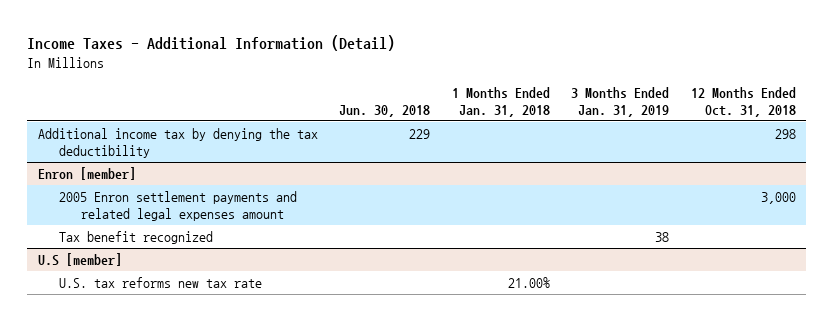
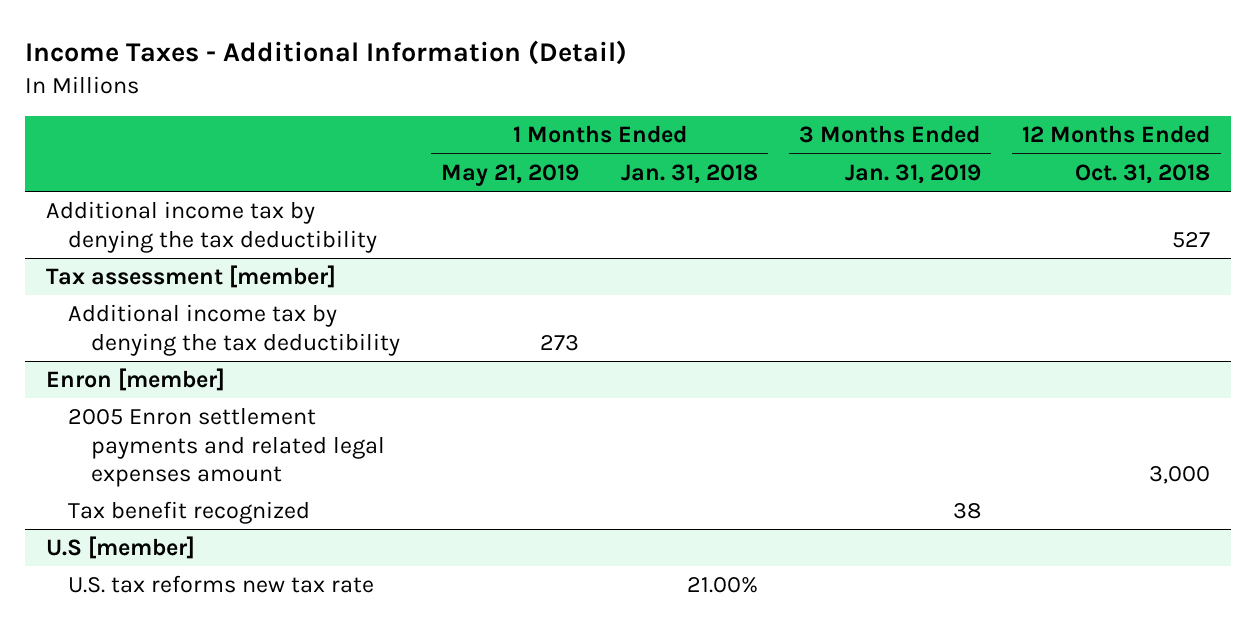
[339,104,431,117] Jun. 30, 2018 -> none
none -> [441,163,580,186] May 21, 2019
[774,128,796,139] 298 -> [1172,231,1211,248] 527
none -> [45,265,336,289] Tax assessment [member]
none -> [68,304,400,356] Additional income tax by denying the tax deductibility

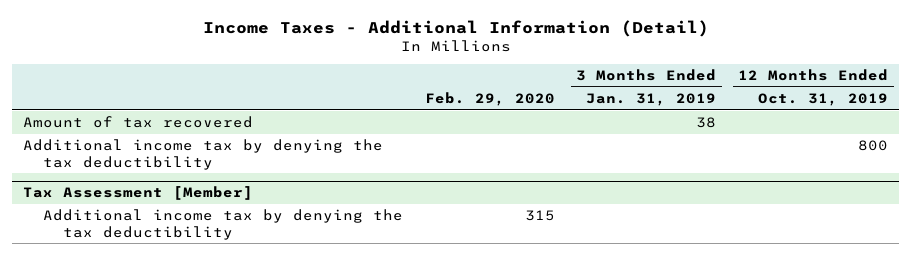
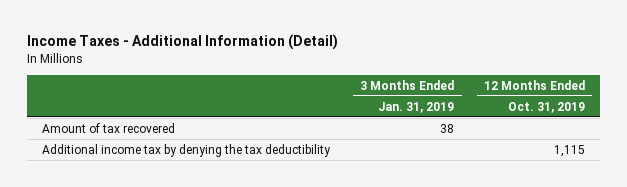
[424,91,555,106] Feb. 29, 2020 -> none
[22,186,253,201] Tax Assessment [Member] -> none
[42,209,403,240] Additional income tax by denying the tax deductibility -> none
[858,140,889,152] 800 -> [554,144,586,157] 1,115

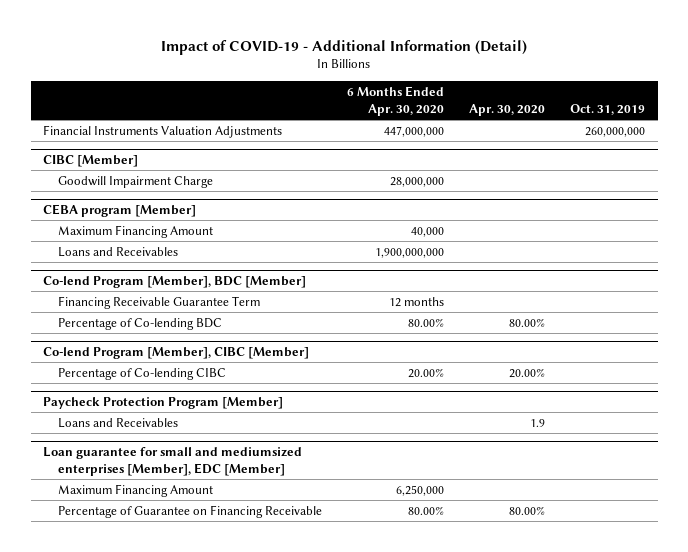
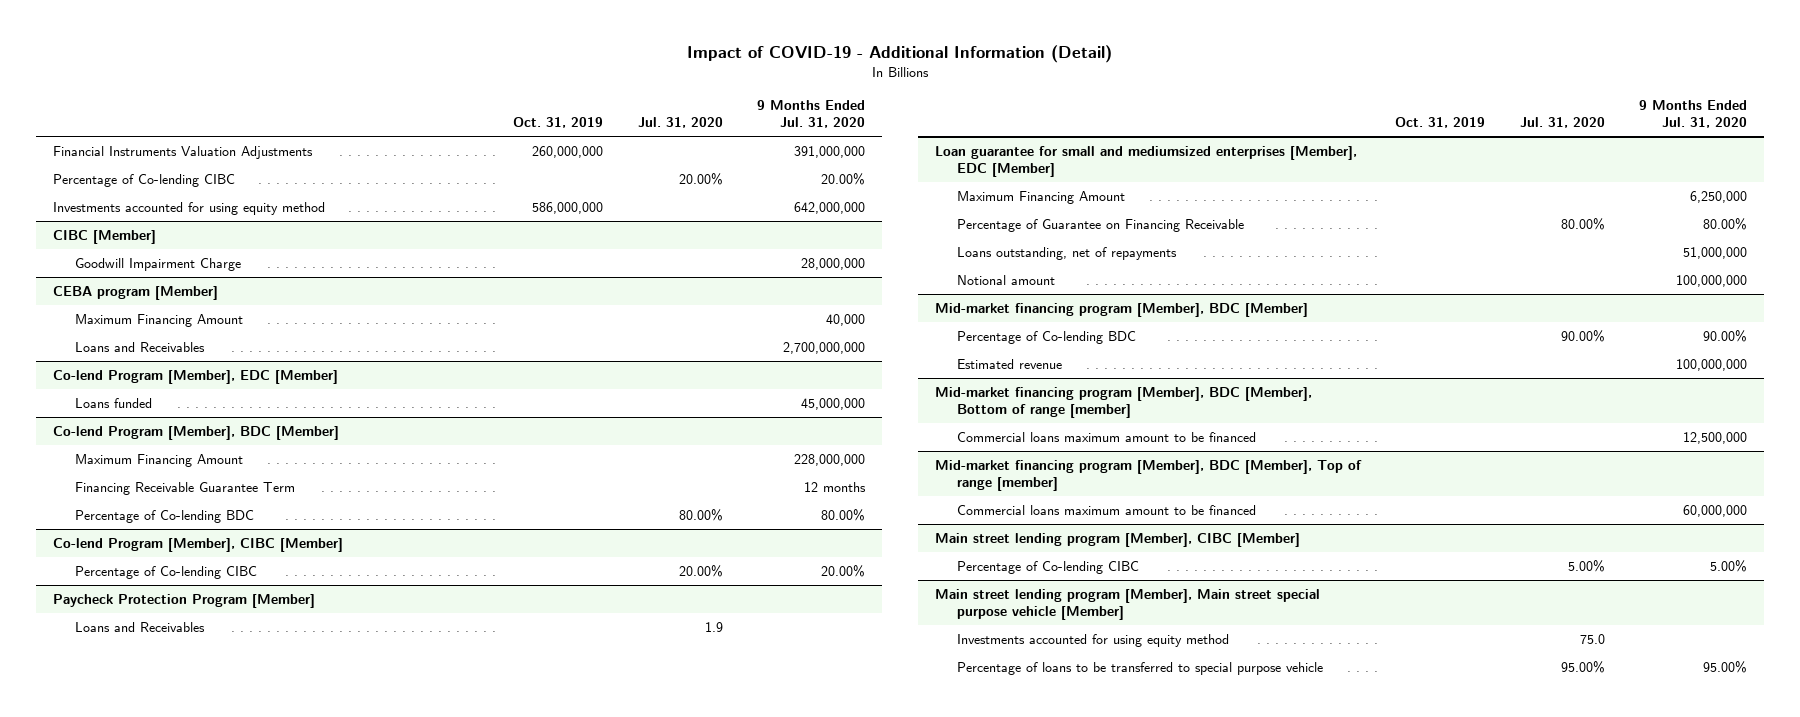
[346,86,444,116] 6 Months Ended Apr. 30, 2020 -> none
[468,103,545,116] Apr. 30, 2020 -> none
none -> [637,117,723,129] Jul. 31, 2020
none -> [757,100,866,129] 9 Months Ended Jul. 31, 2020
none -> [52,173,235,187] Percentage of Co-lending CIBC
none -> [52,201,325,215] Investments accounted for using equity method
none -> [52,369,338,384] Co-lend Program [Member], EDC [Member]
none -> [75,397,153,408] Loans funded
none -> [75,453,244,467] Maximum Financing Amount
none -> [957,246,1178,260] Loans outstanding, net of repayments
none -> [957,274,1056,285] Notional amount
none -> [934,302,1308,317] Mid-market financing program [Member], BDC [Member]
none -> [957,330,1137,344] Percentage of Co-lending BDC
none -> [957,358,1063,369] Estimated revenue
none -> [934,386,1312,418] Mid-market financing program [Member], BDC [Member], Bottom of range [member]
none -> [957,431,1257,442] Commercial loans maximum amount to be financed
none -> [934,459,1362,491] Mid-market financing program [Member], BDC [Member], Top of range [member]
none -> [957,504,1257,515] Commercial loans maximum amount to be financed
none -> [934,532,1300,547] Main street lending program [Member], CIBC [Member]
none -> [957,560,1140,574] Percentage of Co-lending CIBC
none -> [934,588,1320,620] Main street lending program [Member], Main street special purpose vehicle [Member]
none -> [957,633,1230,647] Investments accounted for using equity method
none -> [957,661,1324,675] Percentage of loans to be transferred to special purpose vehicle

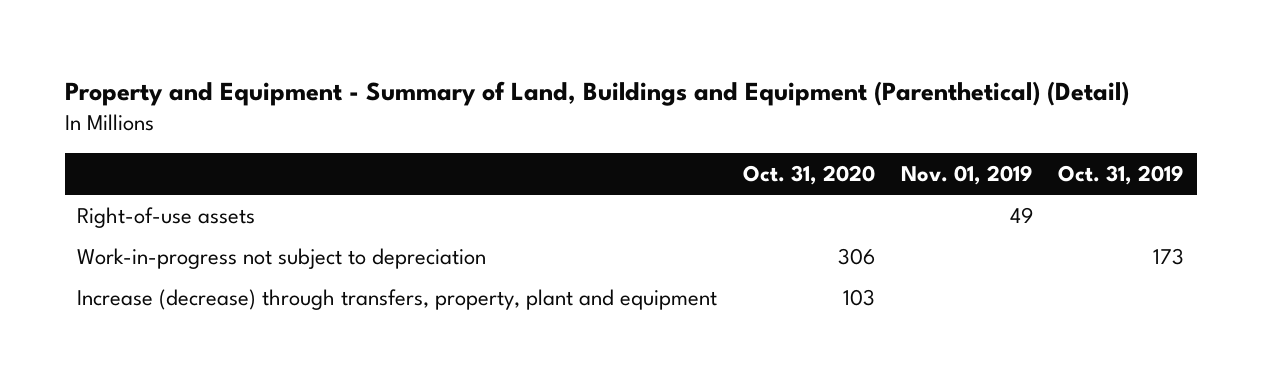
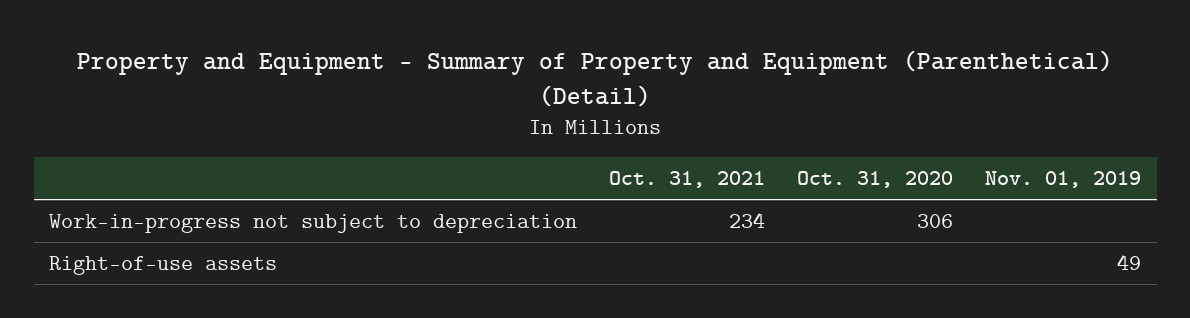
[64,80,1129,106] Property and Equipment - Summary of Land, Buildings and Equipment (Parenthetical) (Detail) -> [77,49,1114,107] Property and Equipment - Summary of Property and Equipment (Parenthetical) (Detail)
[1058,165,1185,186] Oct. 31, 2019 -> none
none -> [609,170,766,188] Oct. 31, 2021
[77,289,718,311] Increase (decrease) through transfers, property, plant and equipment -> none
[77,207,256,229] Right-of-use assets -> [49,255,278,275] Right-of-use assets

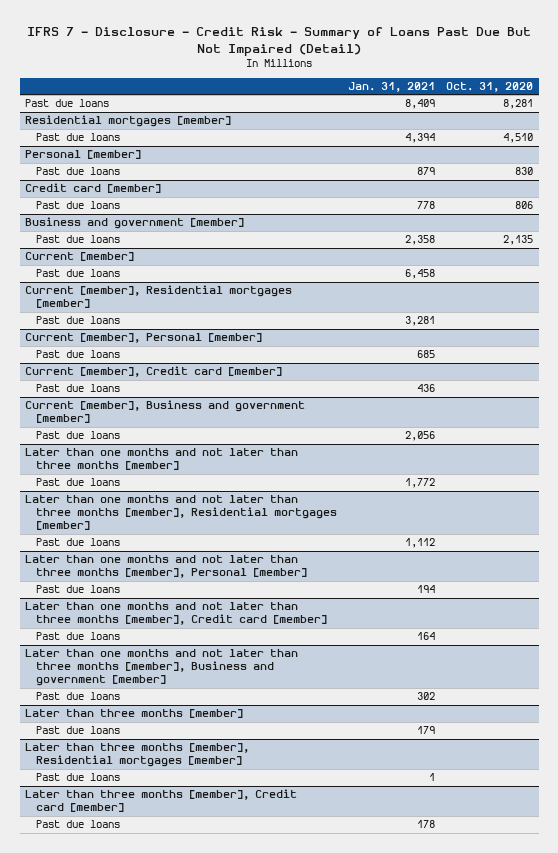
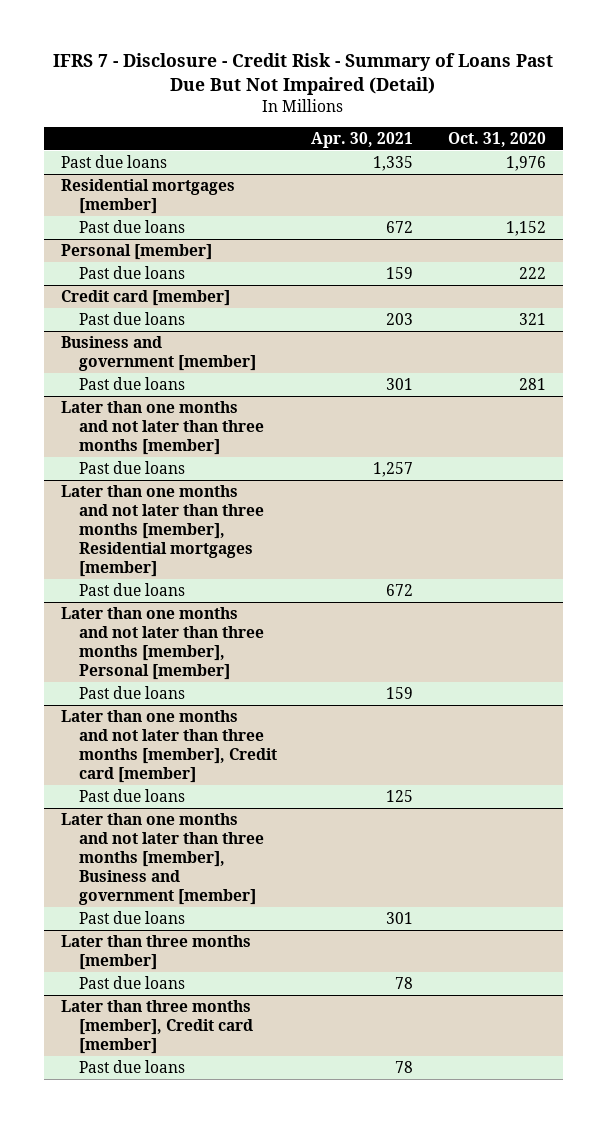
[348,82,436,93] Jan. 31, 2021 -> none
none -> [311,131,414,148] Apr. 30, 2021
[503,99,534,110] 8,281 -> [505,155,546,171] 1,976
[503,133,534,144] 4,510 -> [505,220,546,236] 1,152
[515,167,534,176] 830 -> [518,266,546,279] 222
[515,201,534,210] 806 -> [518,312,546,325] 321
[25,252,135,262] Current [member] -> none
[36,269,121,278] Past due loans -> none
[25,285,293,309] Current [member], Residential mortgages [member] -> none
[36,316,121,325] Past due loans -> none
[25,333,263,344] Current [member], Personal [member] -> none
[36,350,121,359] Past due loans -> none
[25,366,283,378] Current [member], Credit card [member] -> none
[36,384,121,393] Past due loans -> none
[25,400,306,424] Current [member], Business and government [member] -> none
[36,431,121,440] Past due loans -> none
[503,235,534,246] 2,135 -> [518,377,546,390] 281
[25,743,250,768] Later than three months [member], Residential mortgages [member] -> none
[36,773,121,782] Past due loans -> none

